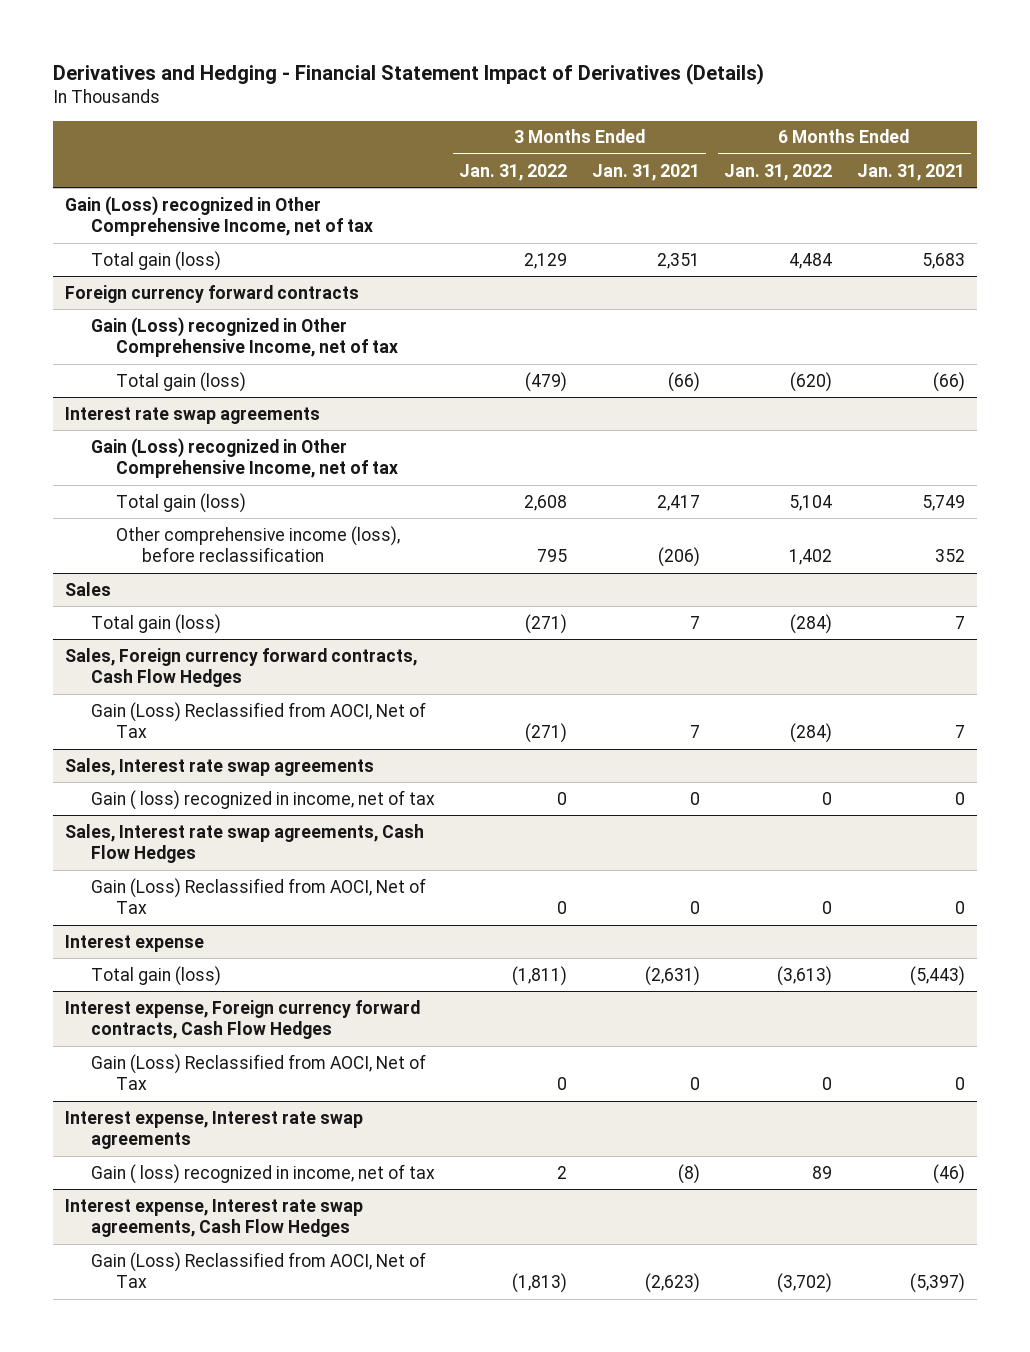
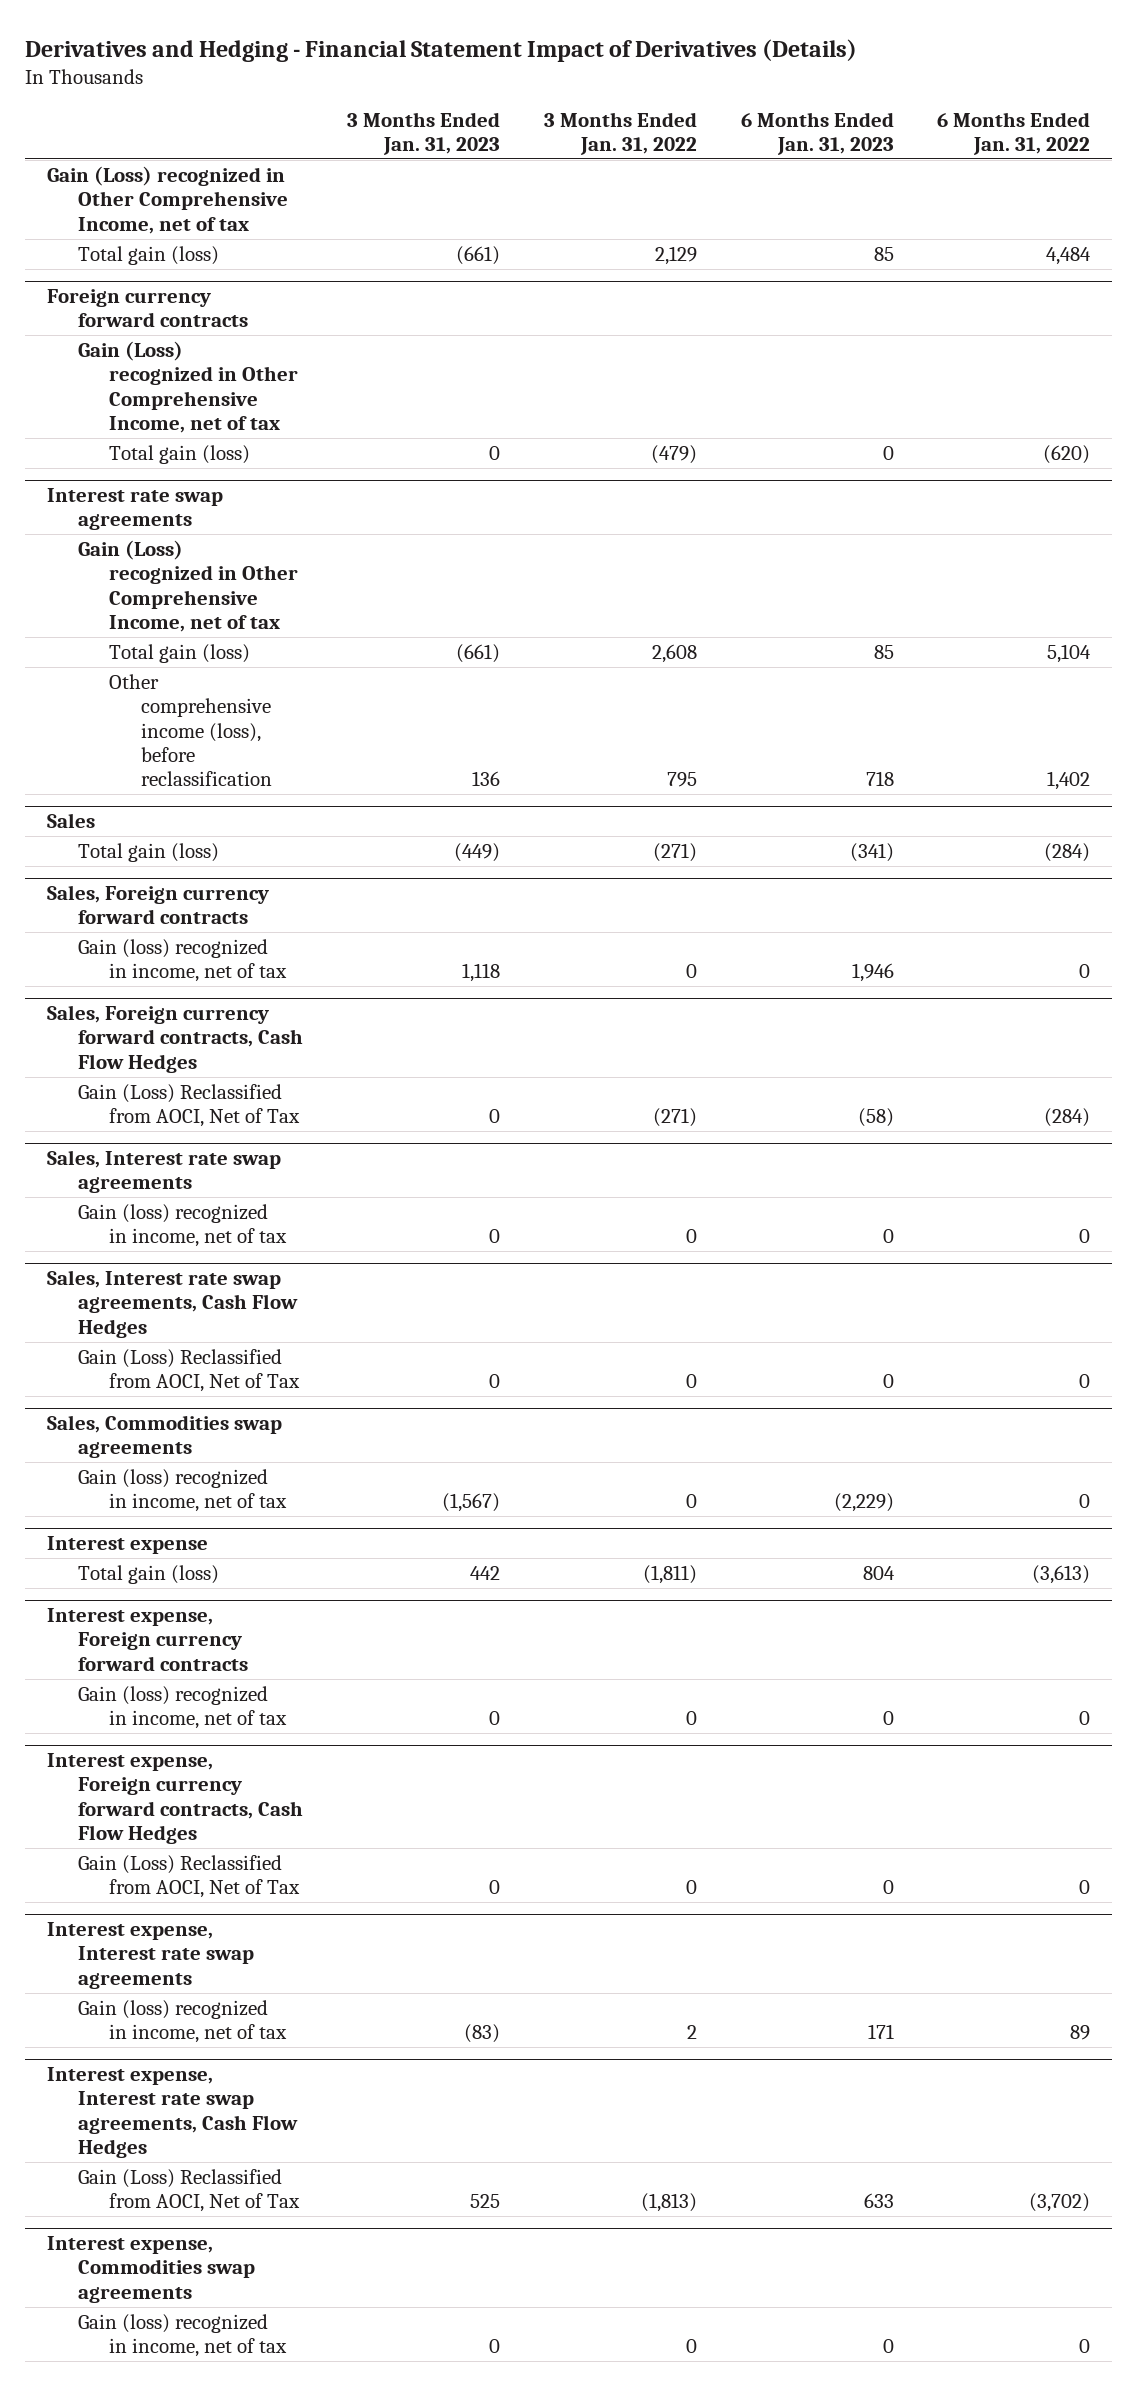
[591,163,700,181] Jan. 31, 2021 -> none
[856,163,965,181] Jan. 31, 2021 -> none
none -> [347,111,501,155] 3 Months Ended Jan. 31, 2023
none -> [740,111,894,155] 6 Months Ended Jan. 31, 2023
none -> [47,885,270,925] Sales, Foreign currency forward contracts
none -> [78,938,288,983] Gain (loss) recognized in income, net of tax
[90,789,435,810] Gain ( loss) recognized in income, net of tax -> [78,1203,288,1248] Gain (loss) recognized in income, net of tax
none -> [47,1415,283,1459] Sales, Commodities swap agreements
none -> [78,1468,288,1513] Gain (loss) recognized in income, net of tax
none -> [47,1608,249,1671] Interest expense, Foreign currency forward contracts
none -> [78,1685,288,1730] Gain (loss) recognized in income, net of tax
[90,1163,435,1184] Gain ( loss) recognized in income, net of tax -> [78,1999,288,2044] Gain (loss) recognized in income, net of tax
none -> [47,2236,256,2303] Interest expense, Commodities swap agreements
none -> [78,2313,288,2358] Gain (loss) recognized in income, net of tax

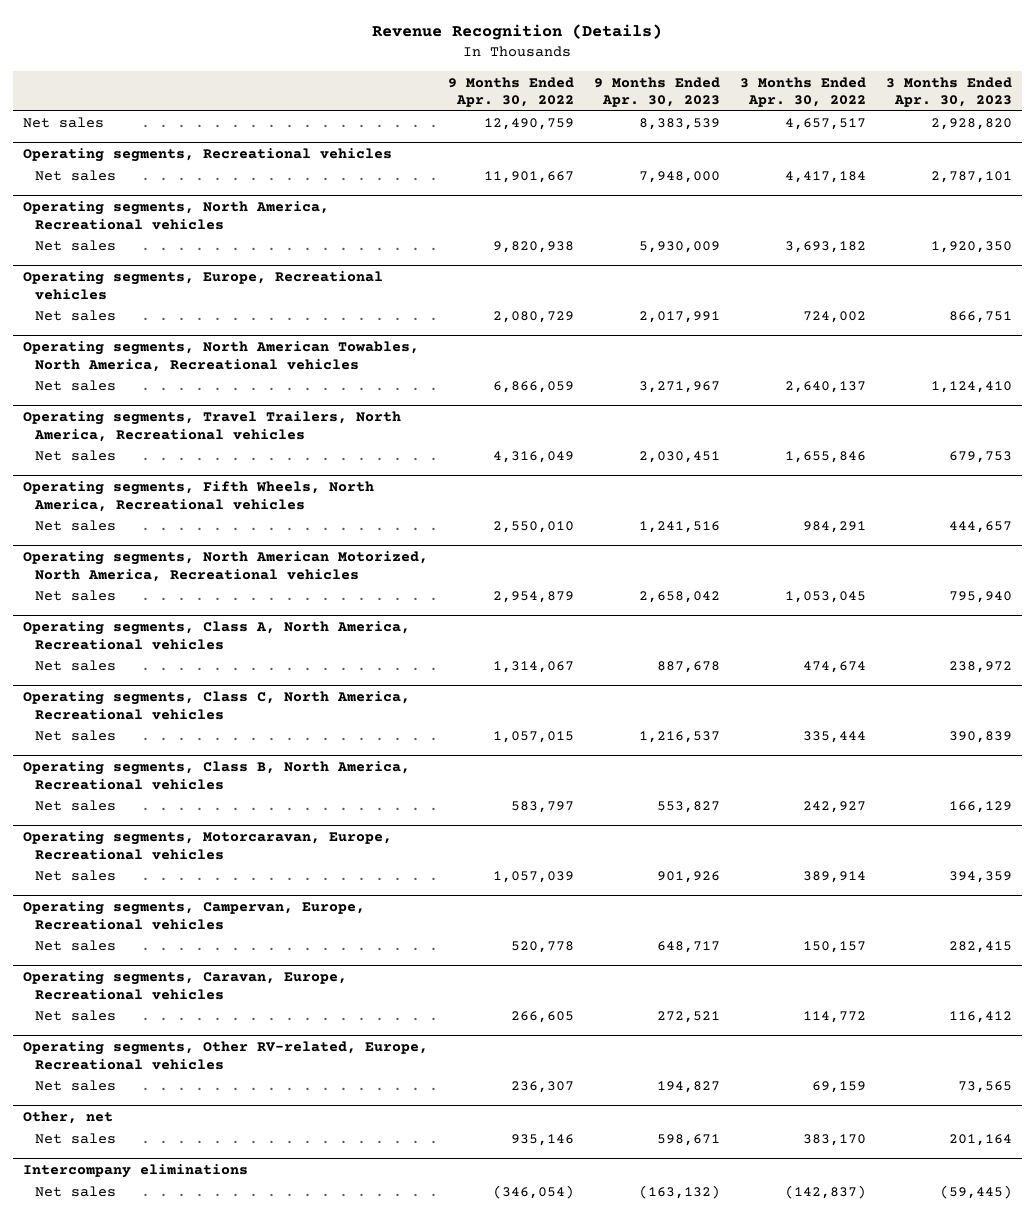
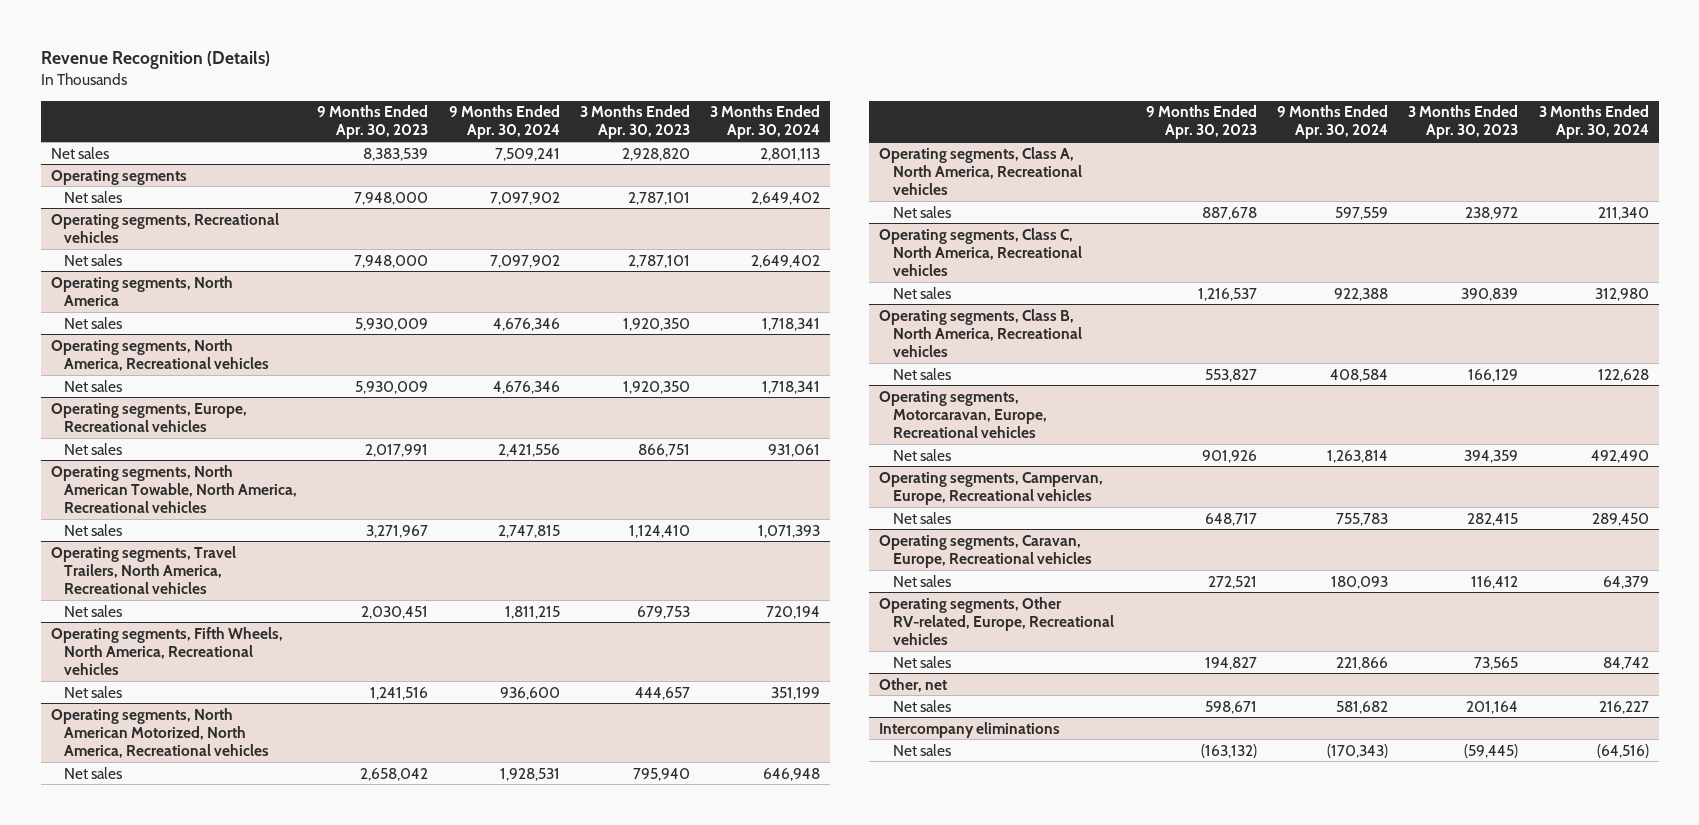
[448,76,575,108] 9 Months Ended Apr. 30, 2022 -> none
[739,76,866,108] 3 Months Ended Apr. 30, 2022 -> none
none -> [448,105,560,140] 9 Months Ended Apr. 30, 2024
none -> [710,105,821,140] 3 Months Ended Apr. 30, 2024
none -> [50,169,187,185] Operating segments
none -> [64,190,123,203] Net sales
none -> [50,275,233,306] Operating segments, North America
none -> [64,316,123,329] Net sales
[23,341,420,372] Operating segments, North American Towables, North America, Recreational vehicles -> [50,464,298,513] Operating segments, North American Towable, North America, Recreational vehicles

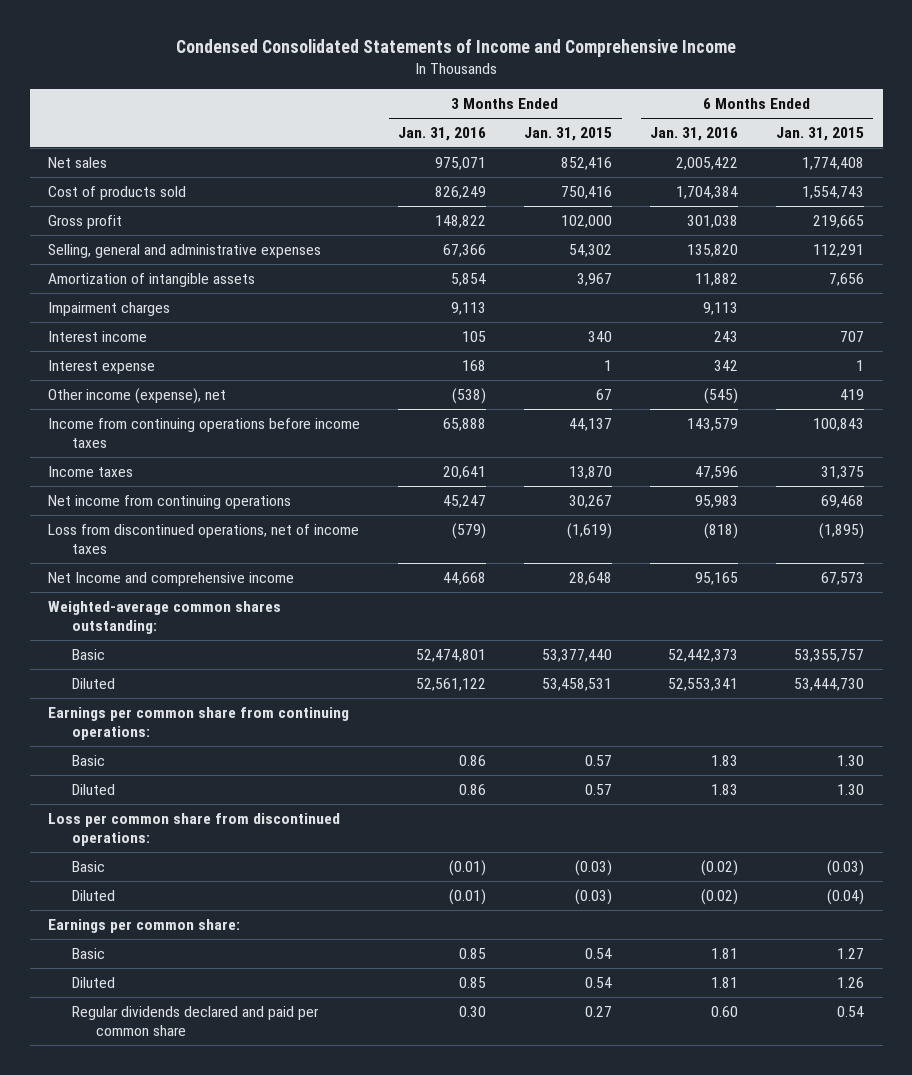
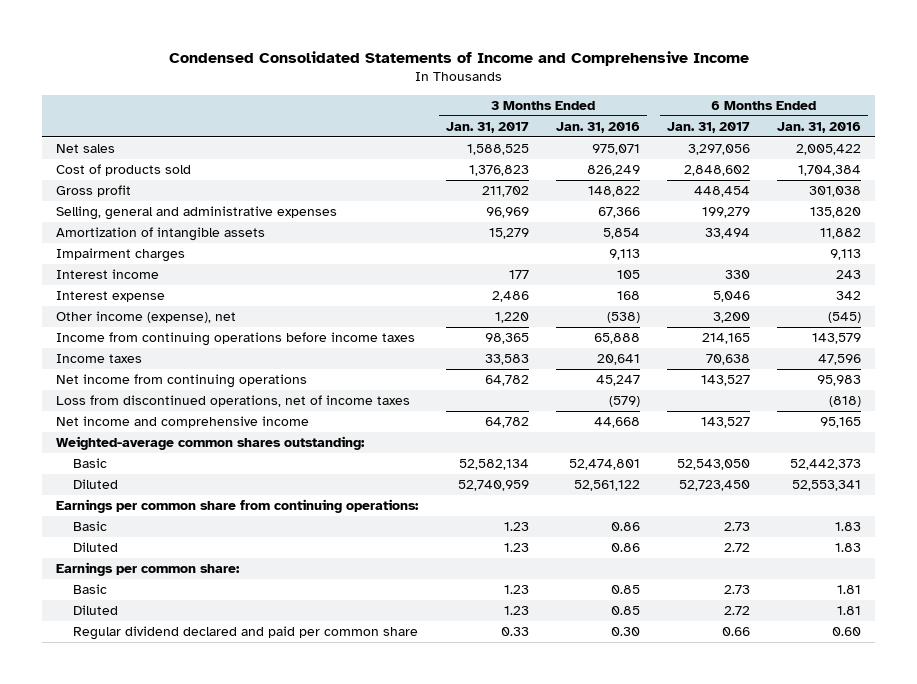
[524,126,613,141] Jan. 31, 2015 -> none
[775,126,864,141] Jan. 31, 2015 -> none
none -> [445,121,529,133] Jan. 31, 2017
none -> [667,121,751,133] Jan. 31, 2017
[48,571,295,586] Net Income and comprehensive income -> [55,416,309,429] Net income and comprehensive income
[48,812,341,846] Loss per common share from discontinued operations: -> none
[72,860,106,872] Basic -> none
[72,889,116,901] Diluted -> none
[72,1005,320,1036] Regular dividends declared and paid per common share -> [73,626,419,641] Regular dividend declared and paid per common share

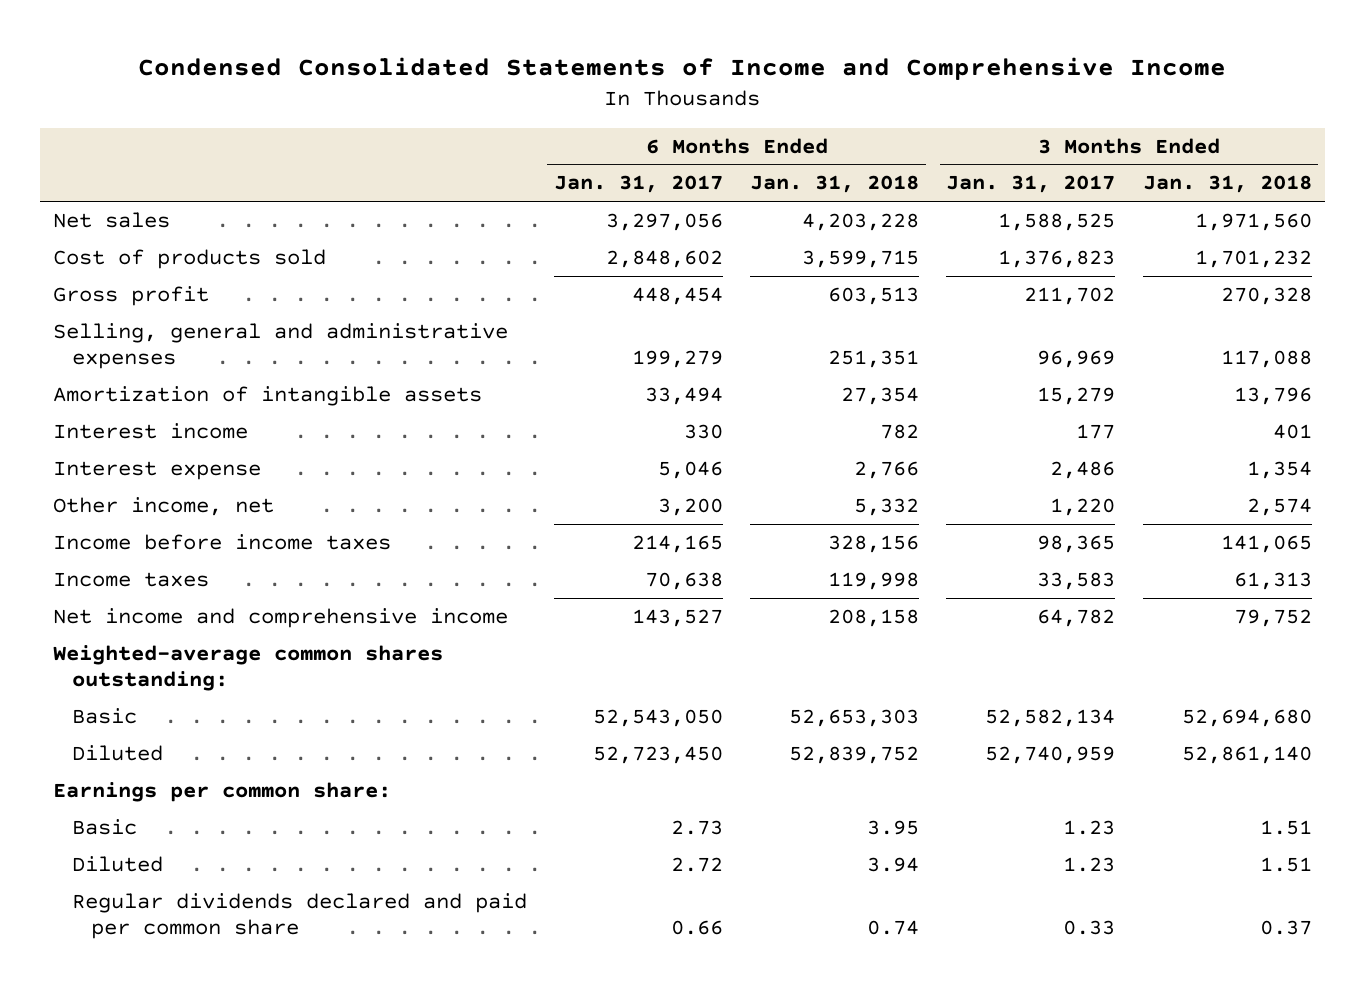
[555,121,640,133] Jan. 31, 2016 -> none
[777,121,862,133] Jan. 31, 2016 -> none
none -> [750,175,920,194] Jan. 31, 2018
none -> [1142,175,1312,194] Jan. 31, 2018
[55,248,185,263] Impairment charges -> none
[55,311,236,324] Other income (expense), net -> [53,496,275,516] Other income, net
[55,332,415,347] Income from continuing operations before income taxes -> [53,533,392,550] Income before income taxes
[55,374,307,389] Net income from continuing operations -> none
[55,395,410,408] Loss from discontinued operations, net of income taxes -> none
[55,499,419,514] Earnings per common share from continuing operations: -> none
[73,521,108,532] Basic -> none
[73,542,119,553] Diluted -> none
[73,626,419,641] Regular dividend declared and paid per common share -> [72,892,528,940] Regular dividends declared and paid per common share

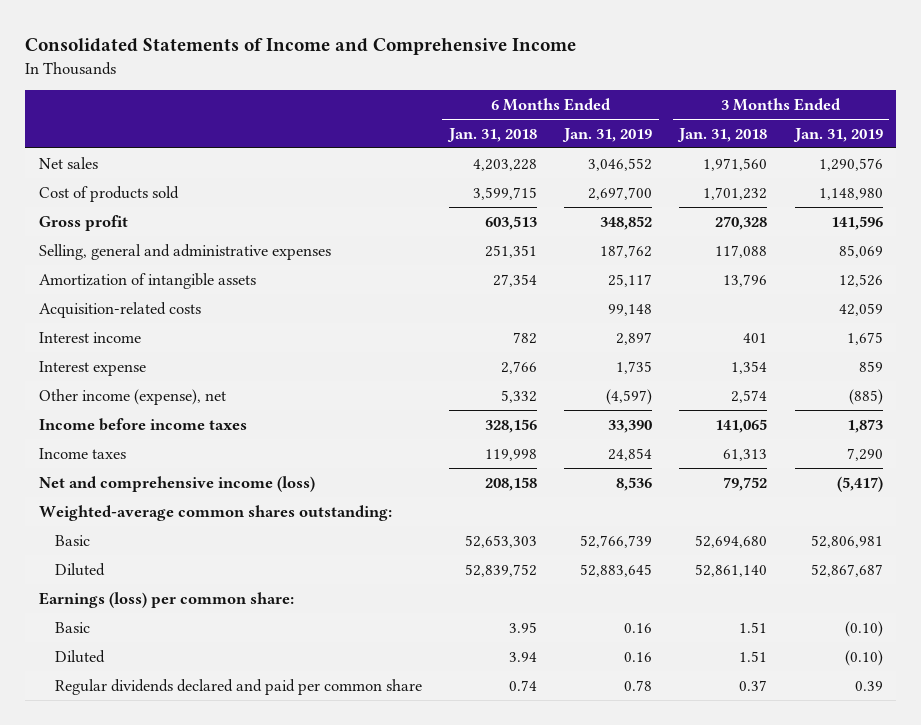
[138,56,1227,80] Condensed Consolidated Statements of Income and Comprehensive Income -> [25,38,577,56] Consolidated Statements of Income and Comprehensive Income
[554,175,724,194] Jan. 31, 2017 -> none
[946,175,1116,194] Jan. 31, 2017 -> none
none -> [562,127,653,142] Jan. 31, 2019
none -> [792,127,883,142] Jan. 31, 2019
none -> [38,301,201,318] Acquisition-related costs
[53,496,275,516] Other income, net -> [38,388,226,405] Other income (expense), net
[53,607,509,628] Net income and comprehensive income -> [38,475,315,492] Net and comprehensive income (loss)
[53,781,392,802] Earnings per common share: -> [38,591,294,608] Earnings (loss) per common share:

